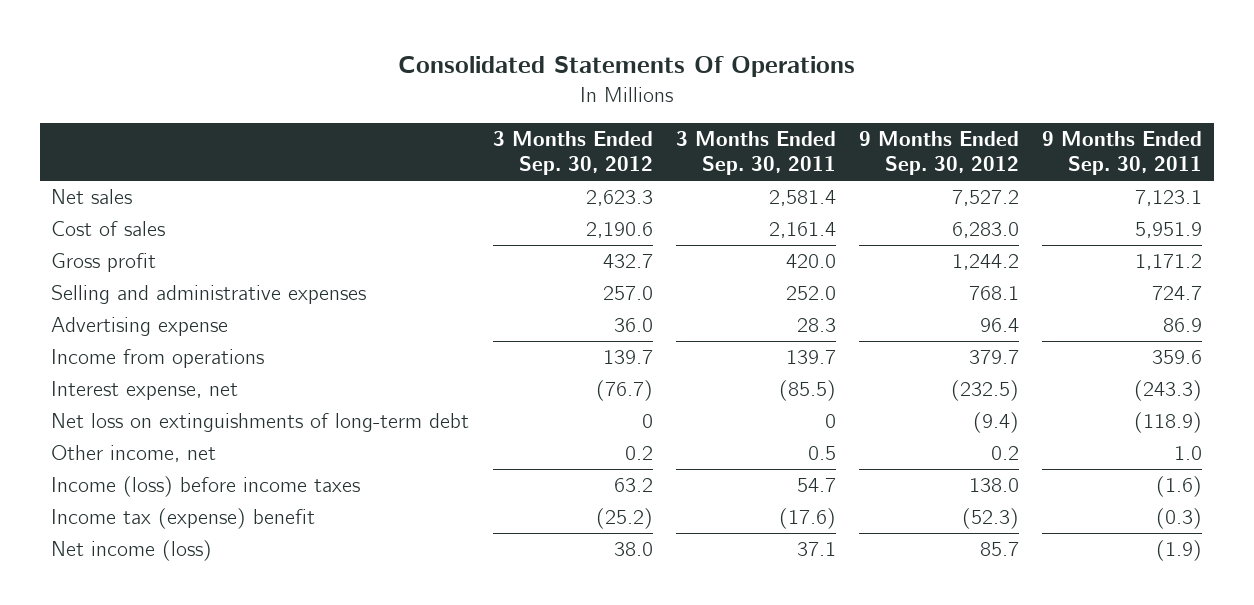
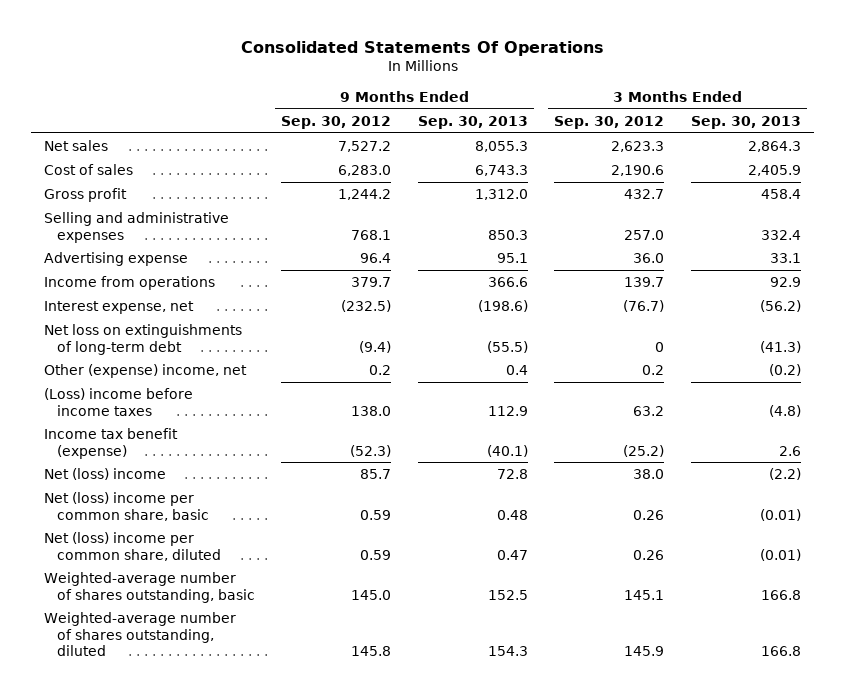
[675,131,836,176] 3 Months Ended Sep. 30, 2011 -> none
[1042,131,1203,176] 9 Months Ended Sep. 30, 2011 -> none
none -> [417,115,528,129] Sep. 30, 2013
none -> [690,115,801,129] Sep. 30, 2013
[51,445,217,463] Other income, net -> [44,363,248,378] Other (expense) income, net
[51,476,361,498] Income (loss) before income taxes -> [44,387,194,416] (Loss) income before income taxes
[51,508,316,530] Income tax (expense) benefit -> [44,427,179,459] Income tax benefit (expense)
[51,540,213,562] Net income (loss) -> [44,467,167,480] Net (loss) income
none -> [44,491,209,521] Net (loss) income per common share, basic
none -> [44,531,221,561] Net (loss) income per common share, diluted
none -> [44,571,255,603] Weighted-average number of shares outstanding, basic
none -> [44,611,237,657] Weighted-average number of shares outstanding, diluted

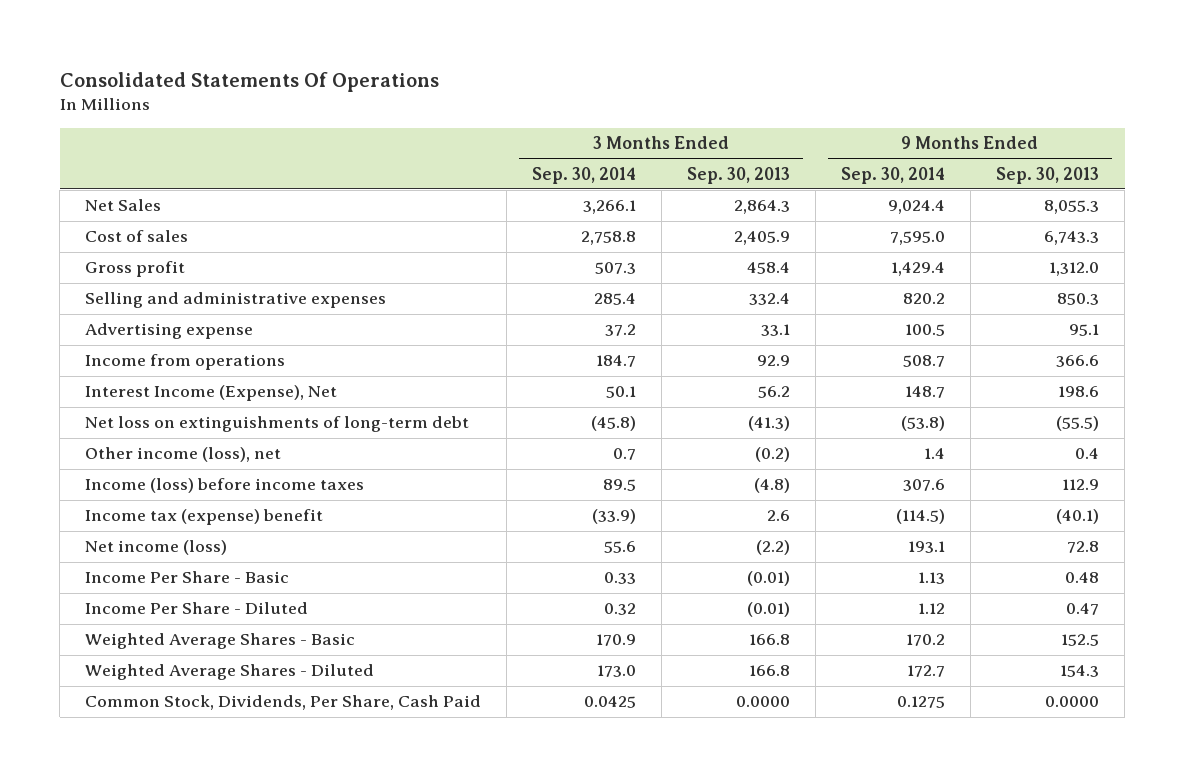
[281,115,392,129] Sep. 30, 2012 -> none
[554,115,665,129] Sep. 30, 2012 -> none
none -> [532,166,637,184] Sep. 30, 2014
none -> [841,166,946,184] Sep. 30, 2014
[44,139,109,151] Net sales -> [85,199,162,212] Net Sales
[44,300,195,314] Interest expense, net -> [85,385,338,402] Interest Income (Expense), Net
[477,299,528,312] (198.6) -> [1058,386,1100,398] 198.6
[759,299,801,312] (56.2) -> [758,386,791,399] 56.2
[44,363,248,378] Other (expense) income, net -> [85,447,282,463] Other income (loss), net
[44,387,194,416] (Loss) income before income taxes -> [85,478,365,494] Income (loss) before income taxes
[44,427,179,459] Income tax benefit (expense) -> [85,509,324,526] Income tax (expense) benefit
[44,467,167,480] Net (loss) income -> [85,540,228,556] Net income (loss)
[44,491,209,521] Net (loss) income per common share, basic -> [85,571,290,584] Income Per Share - Basic
[44,531,221,561] Net (loss) income per common share, diluted -> [85,602,309,615] Income Per Share - Diluted
[44,571,255,603] Weighted-average number of shares outstanding, basic -> [85,633,356,650] Weighted Average Shares - Basic
[44,611,237,657] Weighted-average number of shares outstanding, diluted -> [85,664,375,681] Weighted Average Shares - Diluted
none -> [85,695,482,711] Common Stock, Dividends, Per Share, Cash Paid

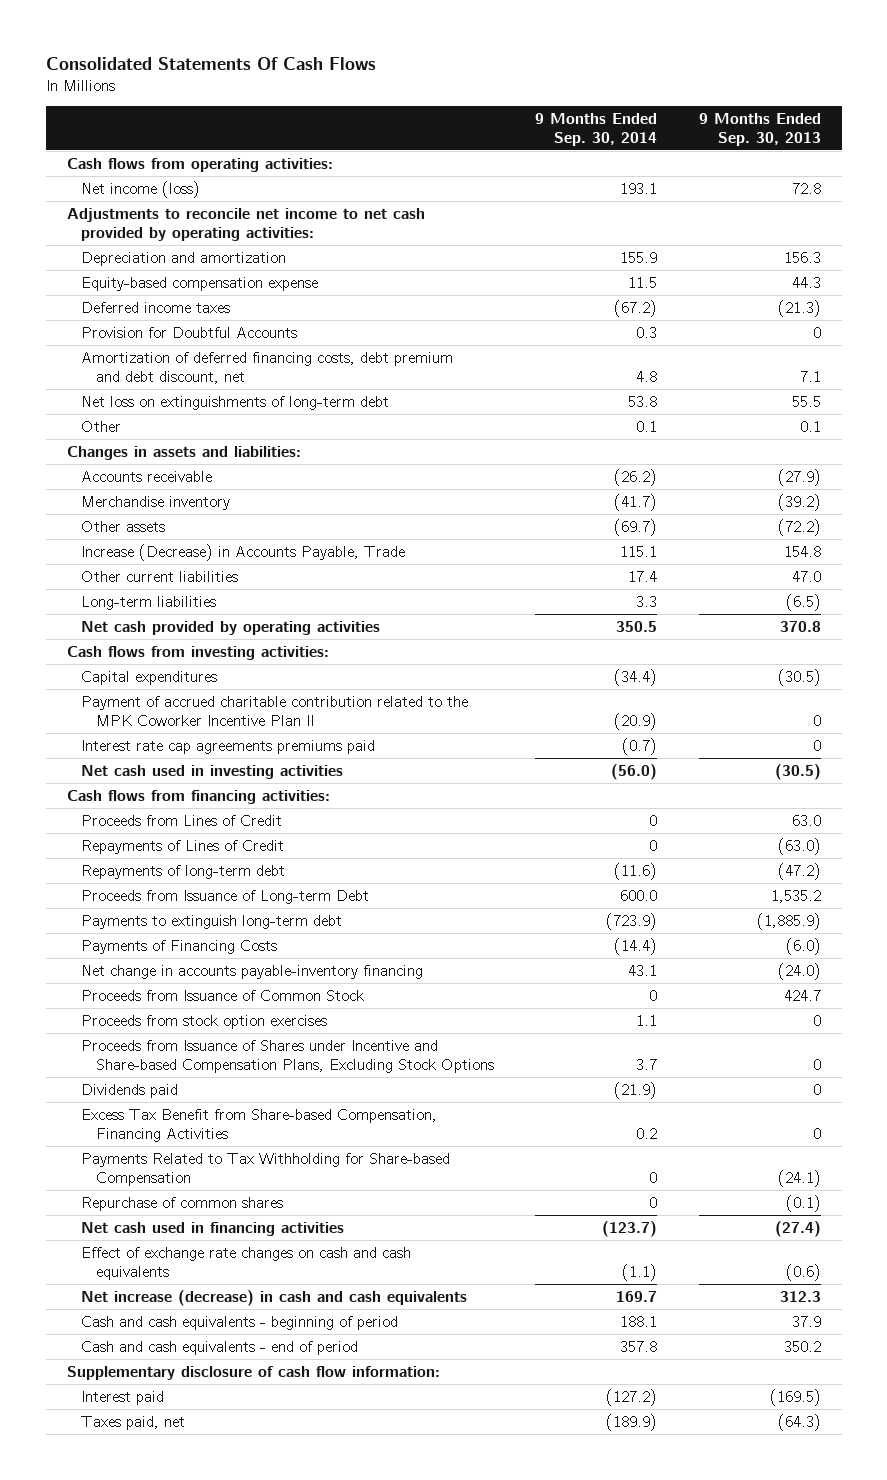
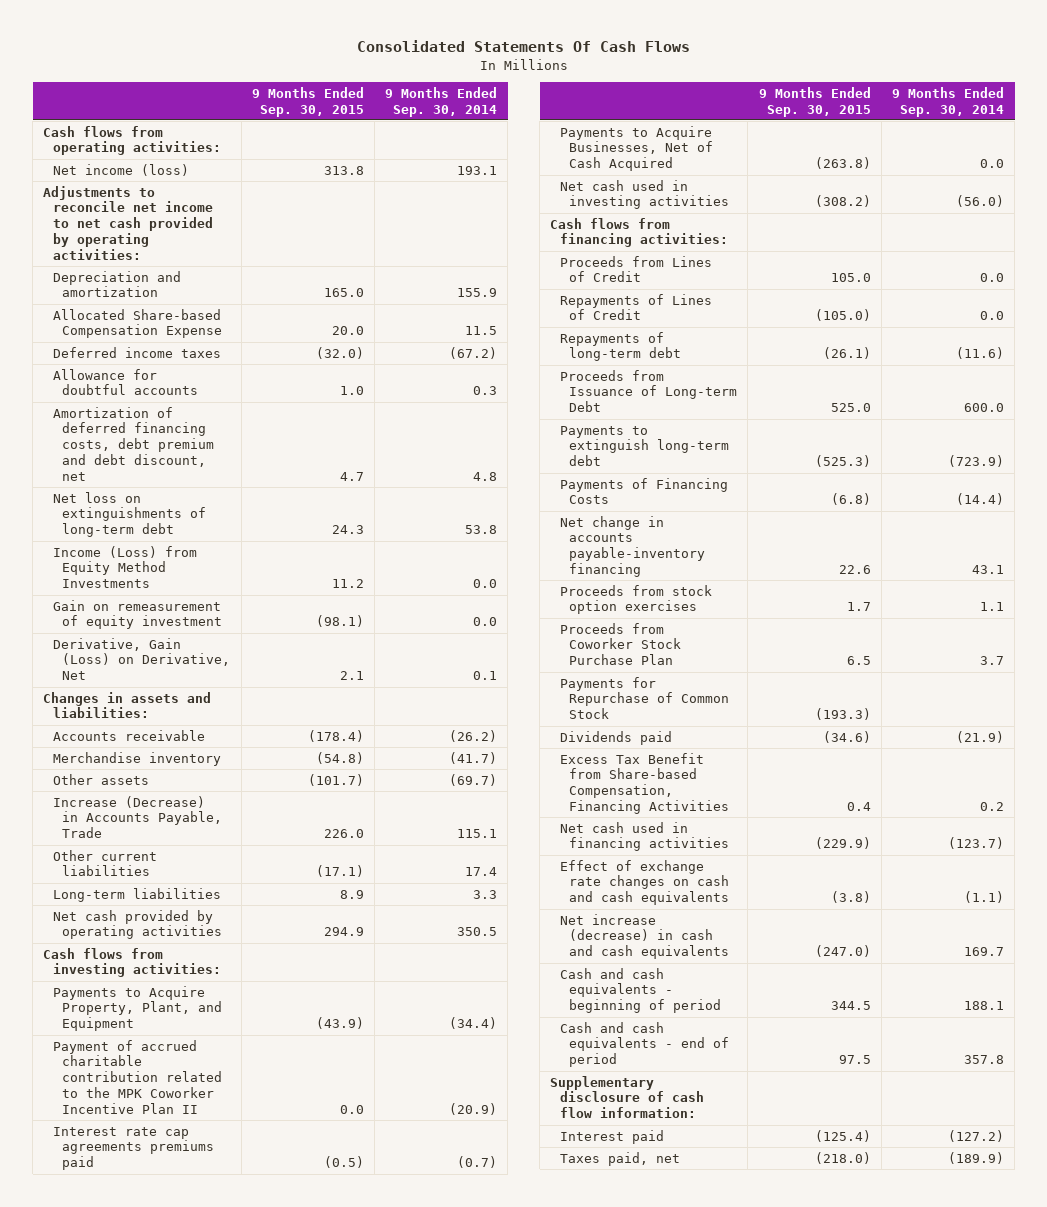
[698,112,821,146] 9 Months Ended Sep. 30, 2013 -> none
none -> [251,86,364,117] 9 Months Ended Sep. 30, 2015
[81,276,319,291] Equity-based compensation expense -> [52,308,223,339] Allocated Share-based Compensation Expense
[81,326,298,338] Provision for Doubtful Accounts -> [52,368,199,396] Allowance for doubtful accounts
[81,420,122,432] Other -> none
none -> [52,545,197,589] Income (Loss) from Equity Method Investments
none -> [52,599,223,630] Gain on remeasurement of equity investment
none -> [52,637,231,681] Derivative, Gain (Loss) on Derivative, Net
[81,670,218,685] Capital expenditures -> [52,985,223,1032] Payments to Acquire Property, Plant, and Equipment
none -> [559,125,714,172] Payments to Acquire Businesses, Net of Cash Acquired
[649,814,658,826] 0 -> [979,273,1004,283] 0.0
[649,839,658,851] 0 -> [979,311,1004,321] 0.0
[81,989,365,1001] Proceeds from Issuance of Common Stock -> none
[81,1039,494,1073] Proceeds from Issuance of Shares under Incentive and Share-based Compensation Plans, Excluding Stock Options -> [559,622,682,666] Proceeds from Coworker Stock Purchase Plan
none -> [559,676,730,720] Payments for Repurchase of Common Stock
[81,1152,451,1186] Payments Related to Tax Withholding for Share-based Compensation -> none
[81,1196,284,1211] Repurchase of common shares -> none

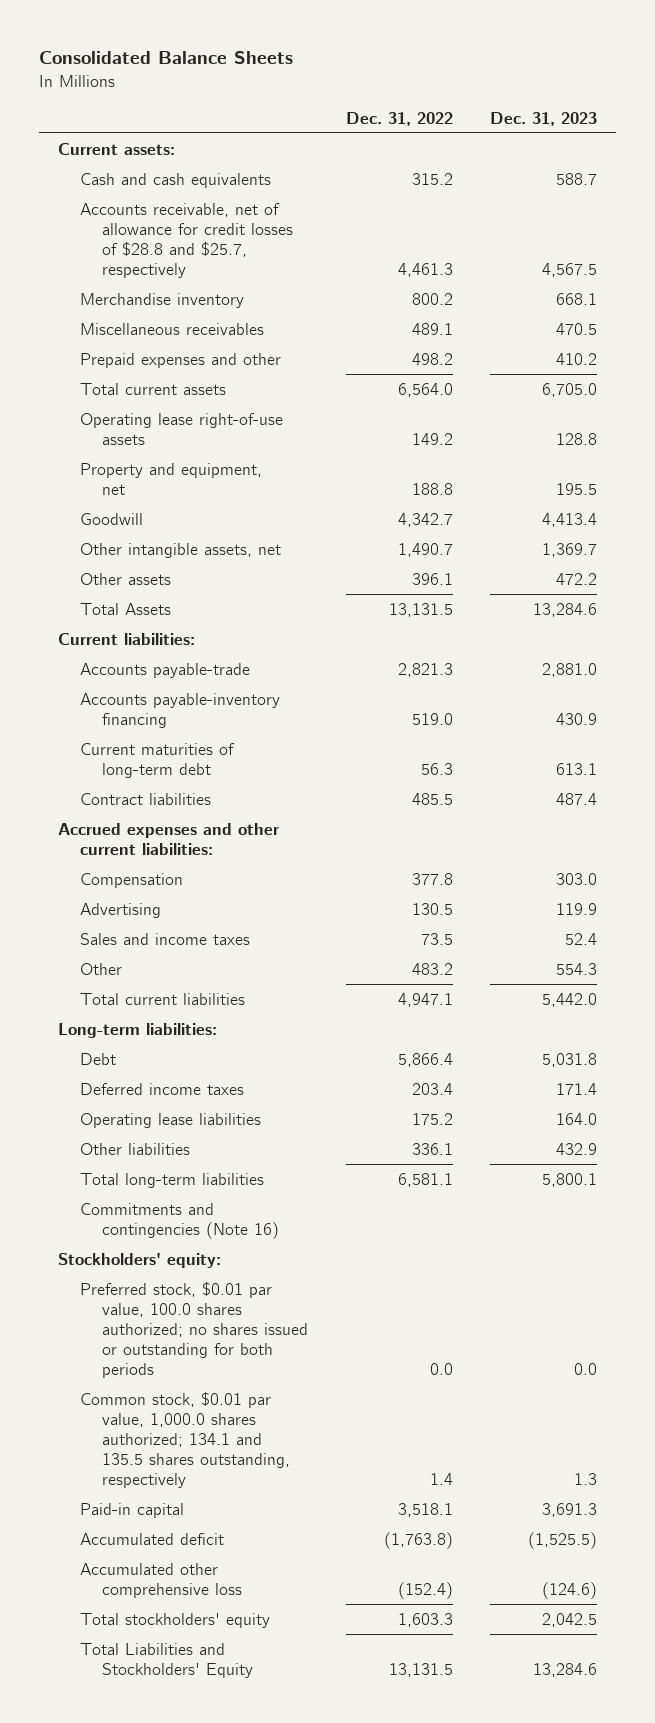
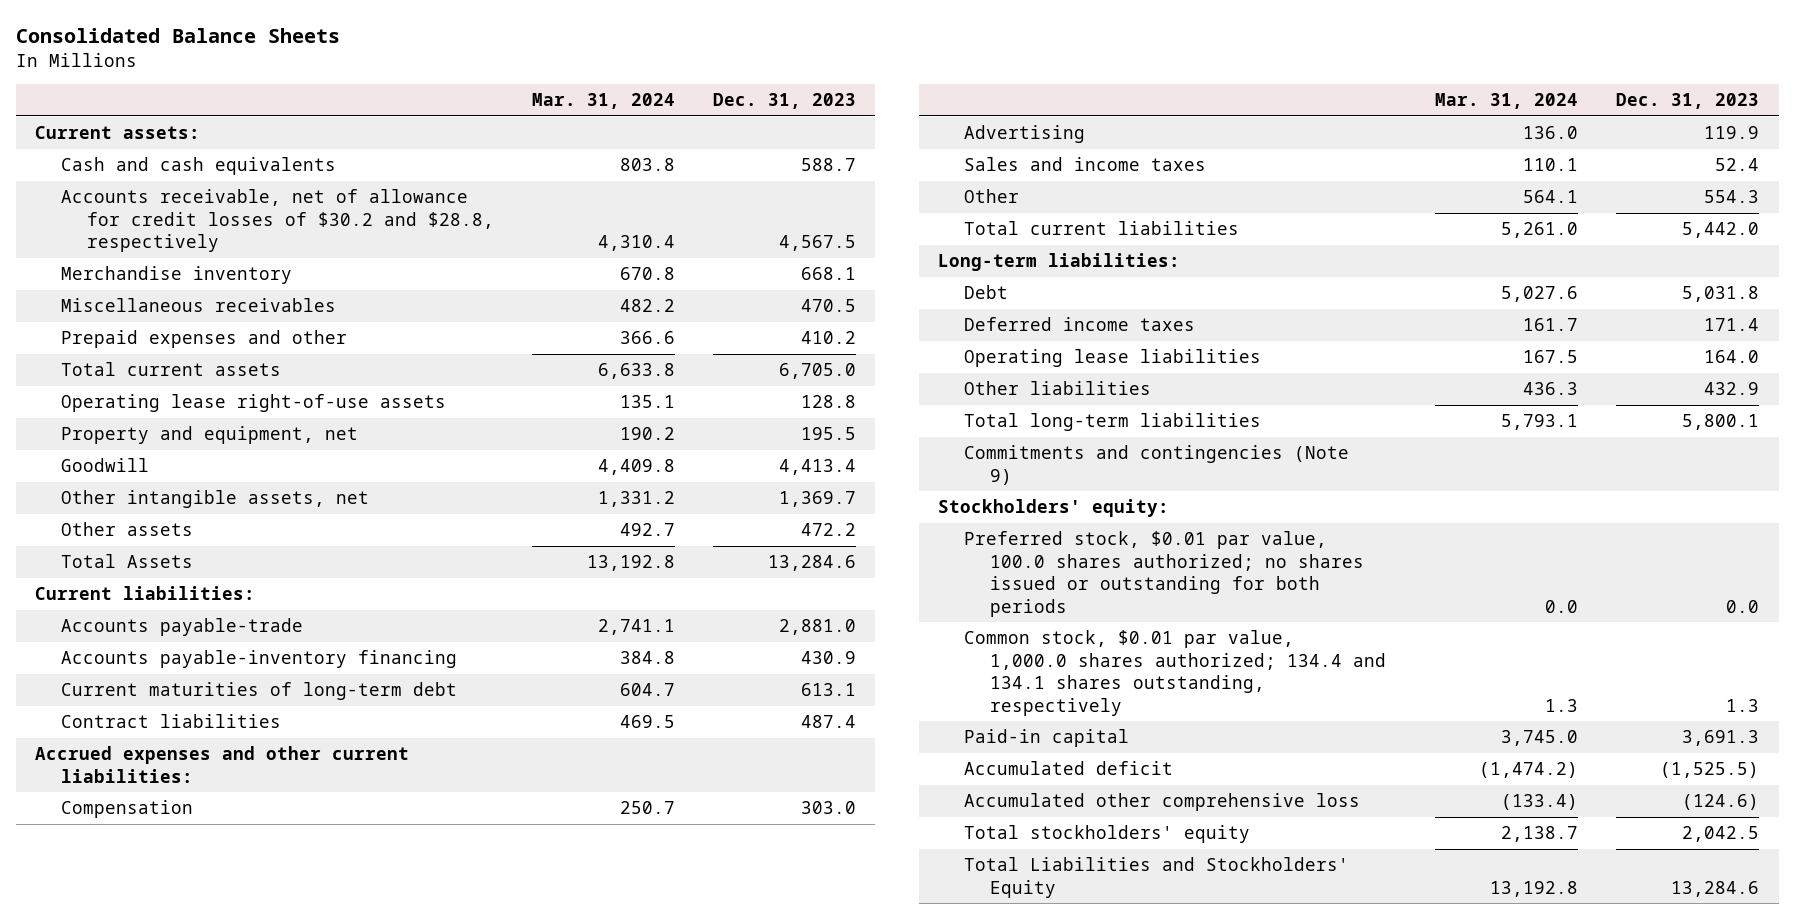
[345,111,453,126] Dec. 31, 2022 -> none
none -> [531,93,675,110] Mar. 31, 2024
[79,202,293,278] Accounts receivable, net of allowance for credit losses of $28.8 and $25.7, respectively -> [60,189,494,253] Accounts receivable, net of allowance for credit losses of $30.2 and $28.8, respectively
[79,1202,279,1239] Commitments and contingencies (Note 16) -> [964,445,1350,485] Commitments and contingencies (Note 9)
[79,1391,290,1488] Common stock, $0.01 par value, 1,000.0 shares authorized; 134.1 and 135.5 shares outstanding, respectively -> [964,630,1387,717] Common stock, $0.01 par value, 1,000.0 shares authorized; 134.4 and 134.1 shares outstanding, respectively

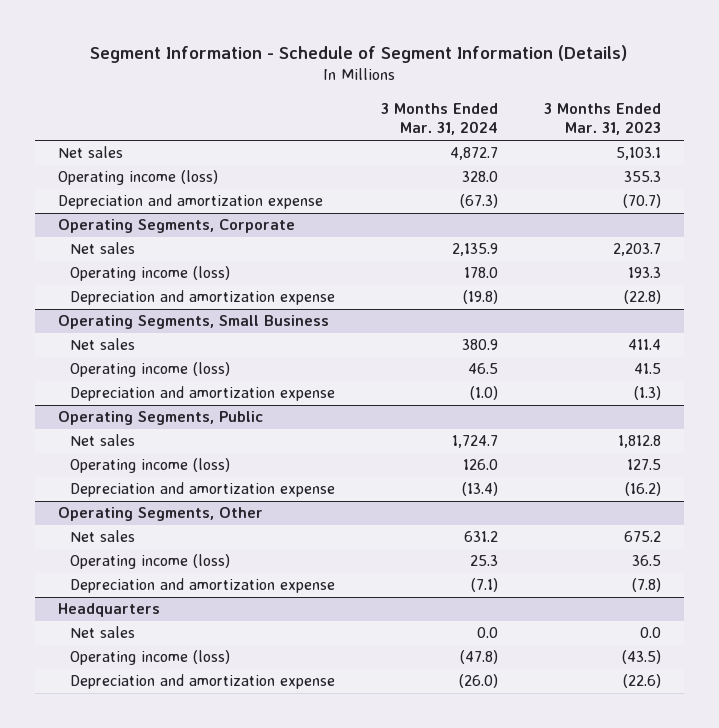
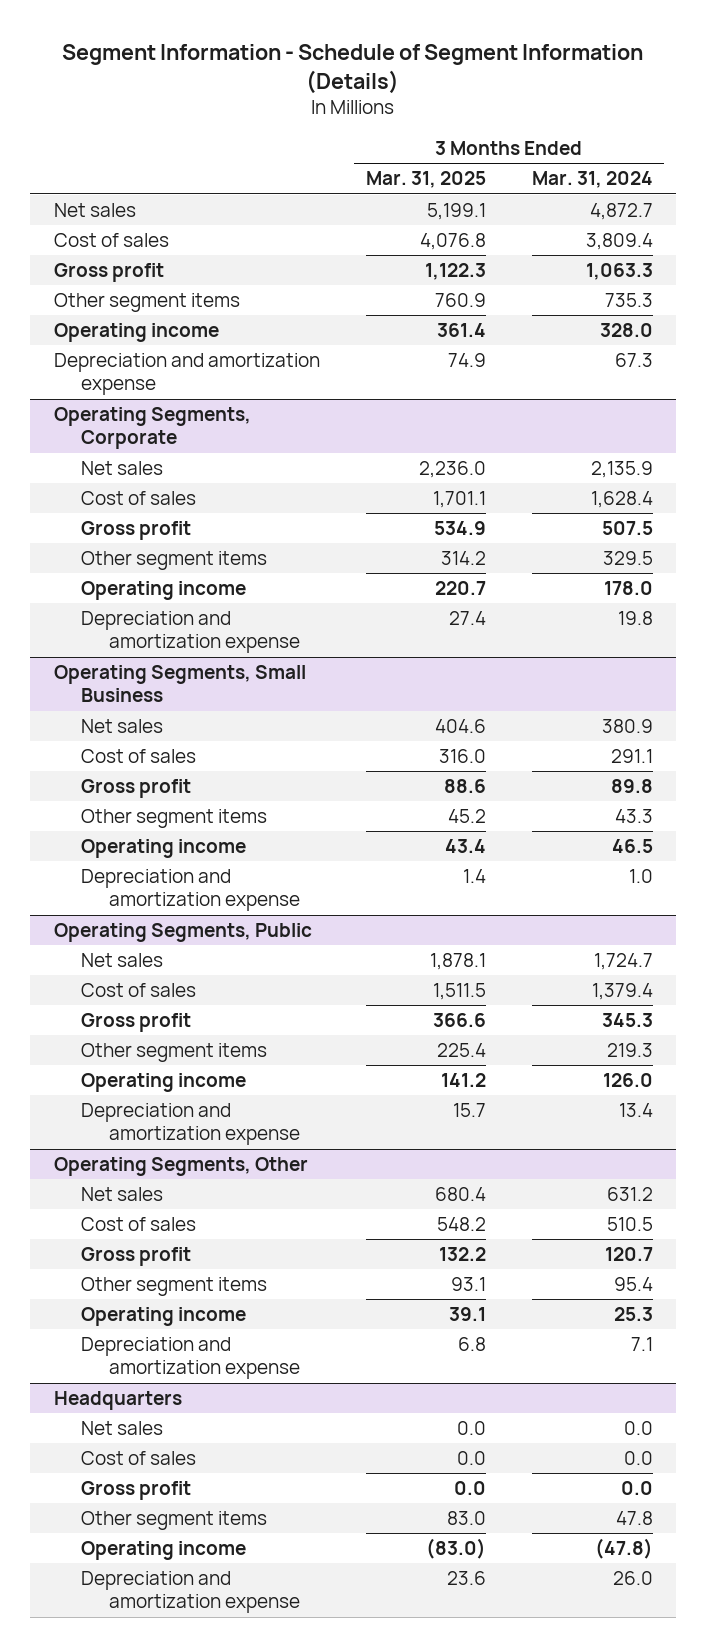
[544,102,662,136] 3 Months Ended Mar. 31, 2023 -> none
none -> [365,171,486,189] Mar. 31, 2025
none -> [53,233,169,248] Cost of sales
none -> [53,263,164,283] Gross profit
none -> [53,293,240,313] Other segment items
[57,170,218,186] Operating income (loss) -> [53,323,219,343] Operating income
[460,194,499,209] (67.3) -> [614,353,653,368] 67.3
none -> [81,491,197,506] Cost of sales
none -> [81,521,192,541] Gross profit
none -> [81,551,268,571] Other segment items
[70,266,231,282] Operating income (loss) -> [81,581,247,601] Operating income
[463,290,499,305] (19.8) -> [617,611,653,626] 19.8
none -> [81,749,197,764] Cost of sales
none -> [81,779,192,799] Gross profit
none -> [81,809,268,829] Other segment items
[70,362,231,378] Operating income (loss) -> [81,839,247,859] Operating income
[470,386,499,401] (1.0) -> [628,869,653,884] 1.0
none -> [81,983,197,998] Cost of sales
none -> [81,1013,192,1033] Gross profit
none -> [81,1043,268,1063] Other segment items
[70,458,231,474] Operating income (loss) -> [81,1073,247,1093] Operating income
[462,482,499,497] (13.4) -> [618,1103,653,1118] 13.4
none -> [81,1217,197,1232] Cost of sales
none -> [81,1247,192,1267] Gross profit
none -> [81,1277,268,1297] Other segment items
[70,554,231,570] Operating income (loss) -> [81,1307,247,1327] Operating income
[471,578,499,593] (7.1) -> [630,1337,653,1352] 7.1
none -> [81,1451,197,1466] Cost of sales
none -> [81,1481,192,1501] Gross profit
none -> [81,1511,268,1531] Other segment items
[70,650,231,666] Operating income (loss) -> [81,1541,247,1561] Operating income
[459,674,499,689] (26.0) -> [612,1571,653,1586] 26.0

